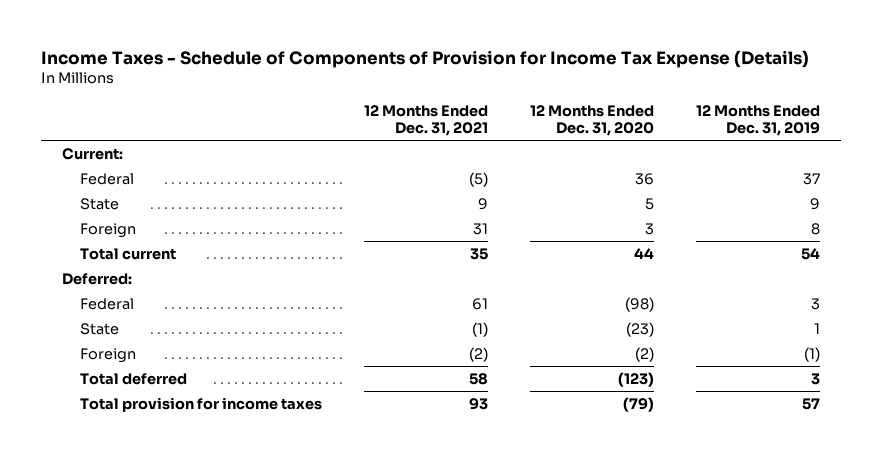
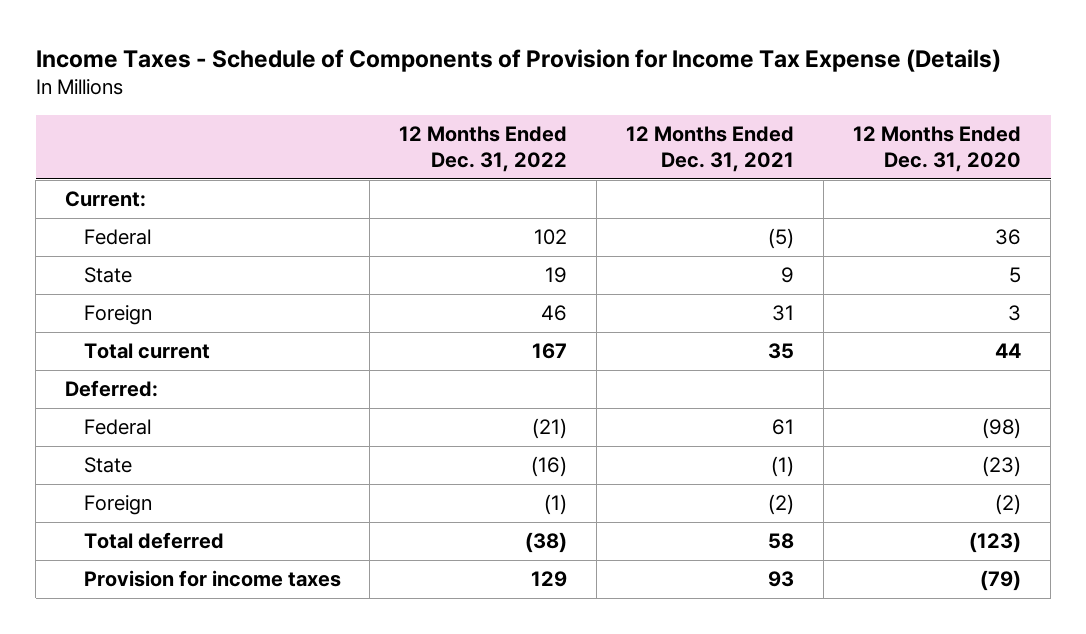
[696,104,821,137] 12 Months Ended Dec. 31, 2019 -> none
none -> [399,125,568,172] 12 Months Ended Dec. 31, 2022
[80,396,323,412] Total provision for income taxes -> [83,570,341,588] Provision for income taxes

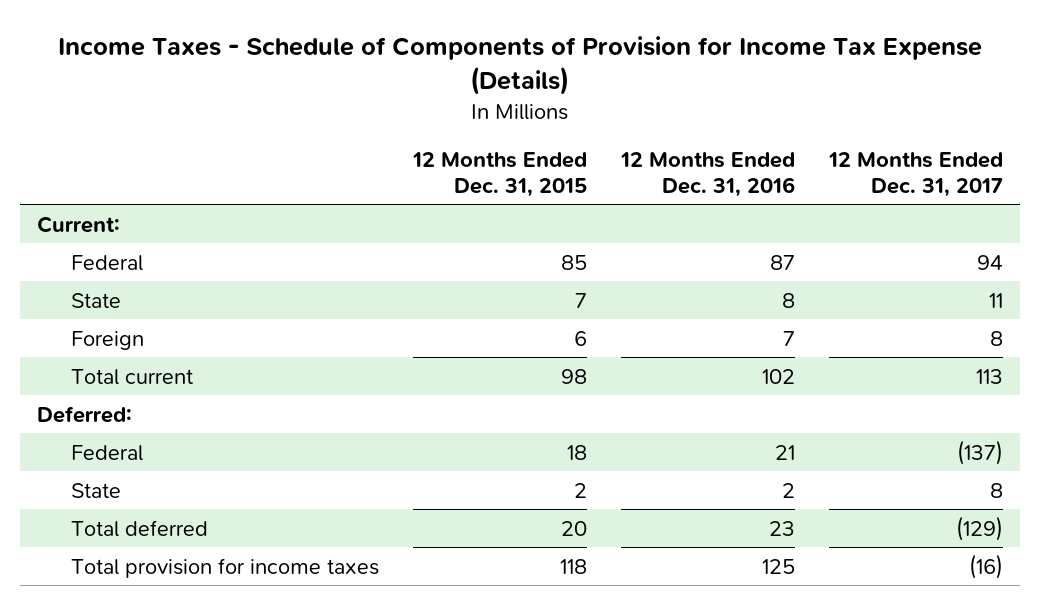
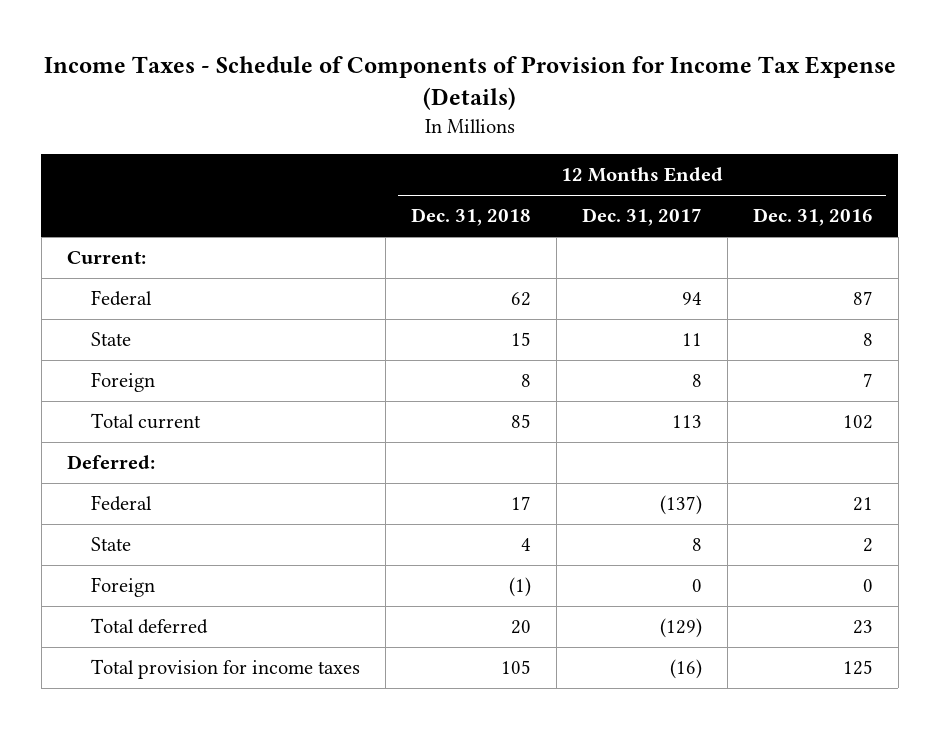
[412,152,588,197] 12 Months Ended Dec. 31, 2015 -> none
none -> [411,208,532,227] Dec. 31, 2018
none -> [91,577,156,598] Foreign

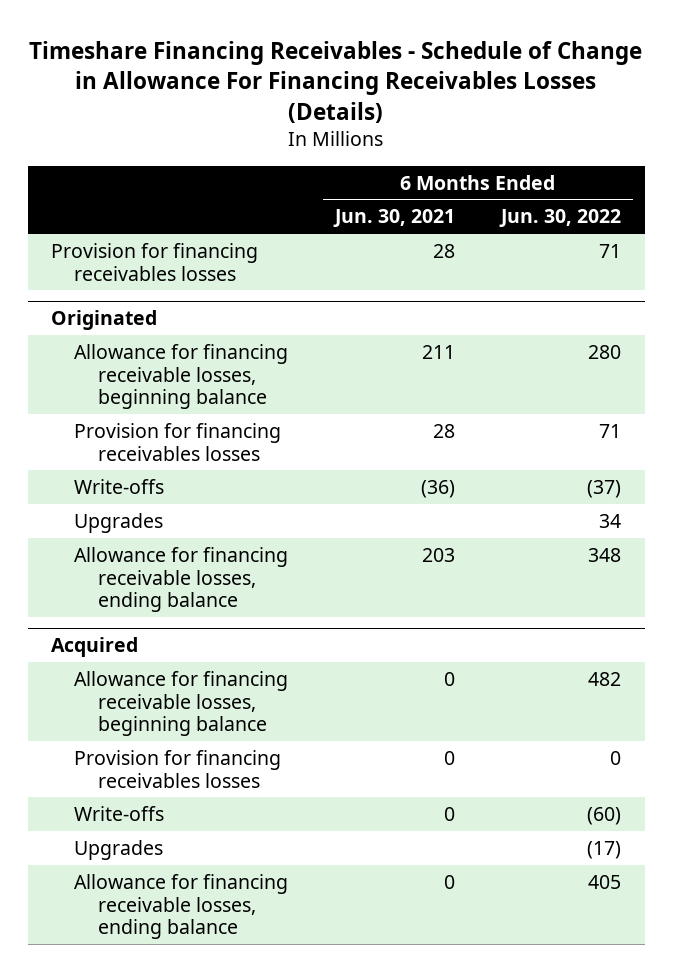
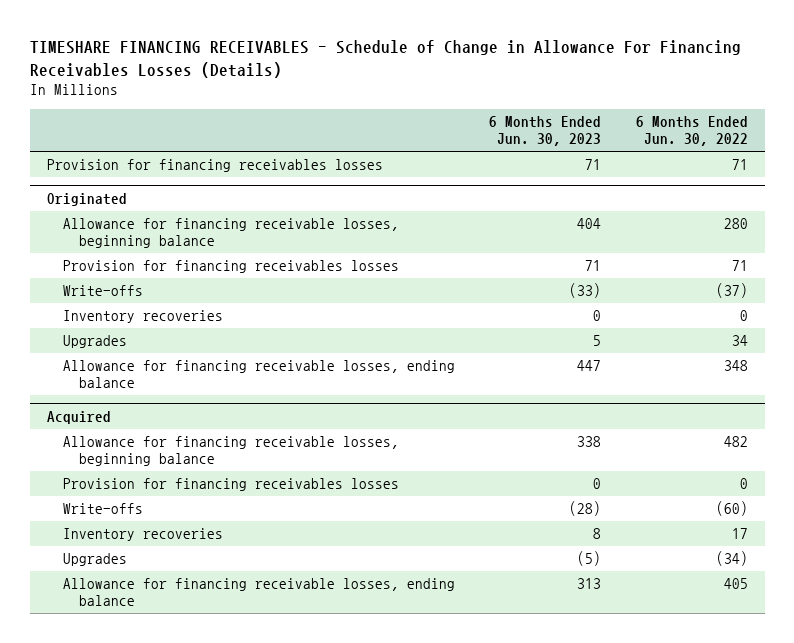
[29,40,643,123] Timeshare Financing Receivables - Schedule of Change in Allowance For Financing Receivables Losses (Details) -> [29,40,741,78] TIMESHARE FINANCING RECEIVABLES - Schedule of Change in Allowance For Financing Receivables Losses (Details)
[332,209,455,228] Jun. 30, 2021 -> none
none -> [489,116,602,147] 6 Months Ended Jun. 30, 2023
none -> [62,310,223,324] Inventory recoveries
none -> [62,528,223,542] Inventory recoveries
[587,840,622,859] (17) -> [715,551,748,567] (34)

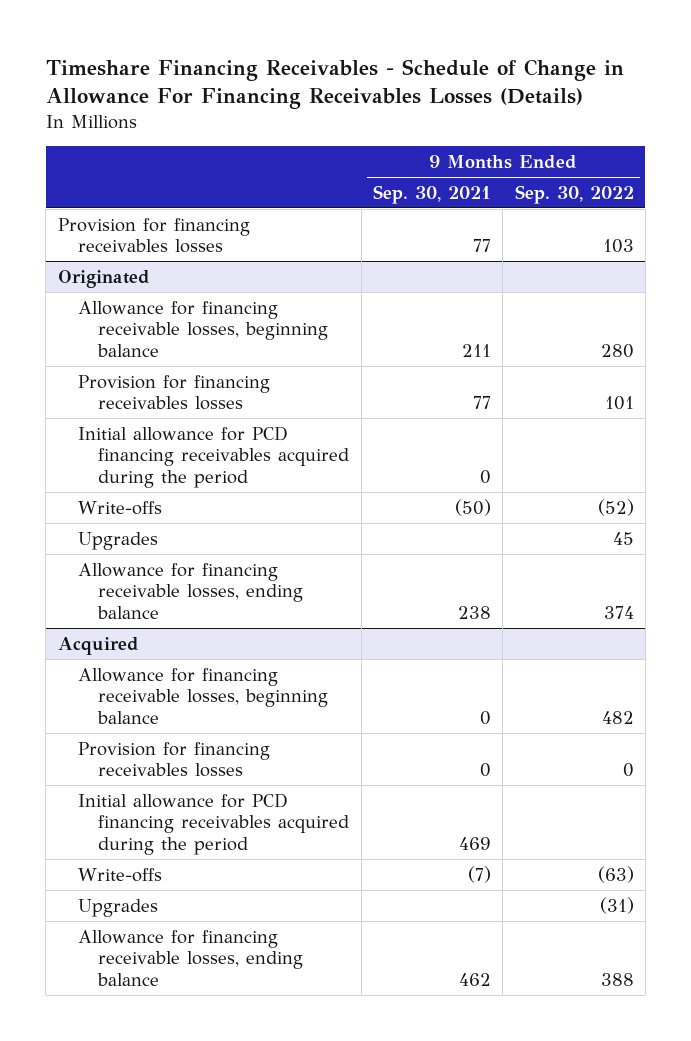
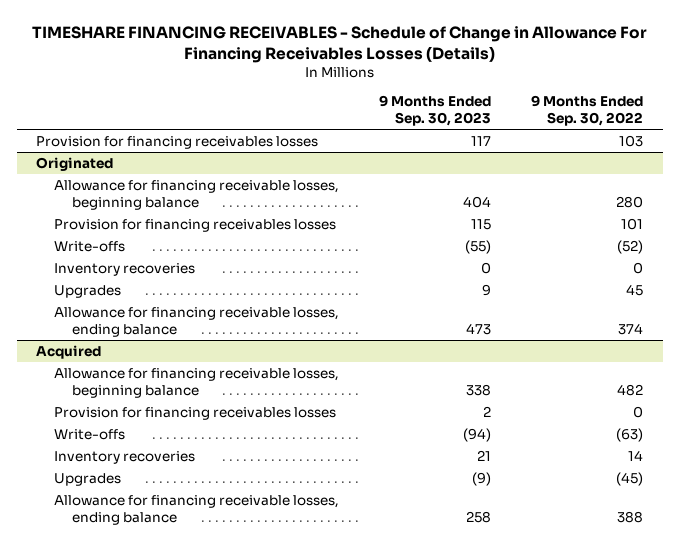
[45,58,624,110] Timeshare Financing Receivables - Schedule of Change in Allowance For Financing Receivables Losses (Details) -> [31,25,647,63] TIMESHARE FINANCING RECEIVABLES - Schedule of Change in Allowance For Financing Receivables Losses (Details)
[373,184,492,204] Sep. 30, 2021 -> none
none -> [379,95,492,127] 9 Months Ended Sep. 30, 2023
[78,425,350,488] Initial allowance for PCD financing receivables acquired during the period -> none
none -> [54,262,196,276] Inventory recoveries
[78,792,350,855] Initial allowance for PCD financing receivables acquired during the period -> none
none -> [54,450,196,464] Inventory recoveries
[599,896,634,914] (31) -> [615,471,643,486] (45)

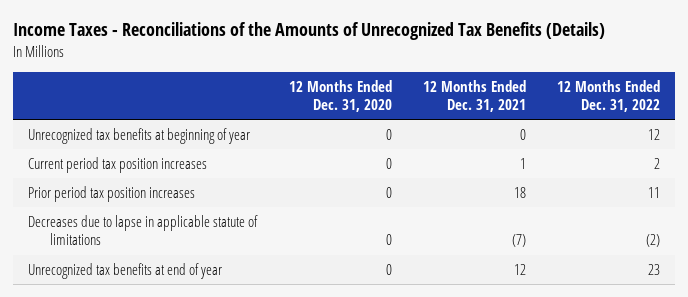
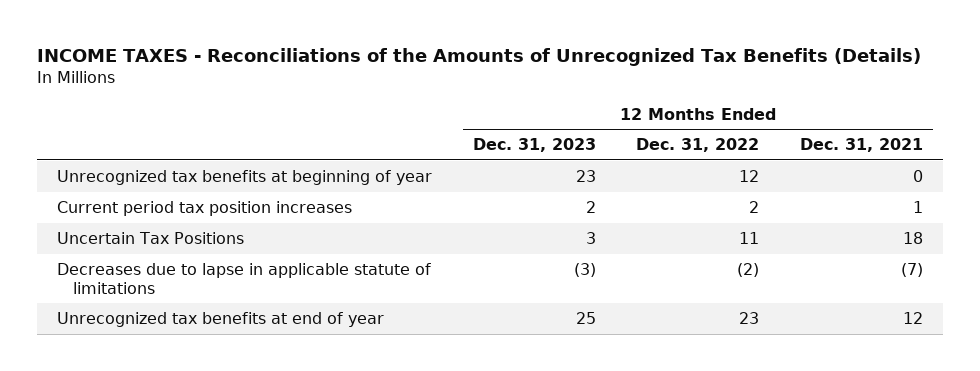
[12,22,605,41] Income Taxes - Reconciliations of the Amounts of Unrecognized Tax Benefits (Details) -> [37,47,922,66] INCOME TAXES - Reconciliations of the Amounts of Unrecognized Tax Benefits (Details)
[288,79,392,113] 12 Months Ended Dec. 31, 2020 -> none
none -> [472,138,596,153] Dec. 31, 2023
[28,185,196,202] Prior period tax position increases -> [57,232,245,245] Uncertain Tax Positions

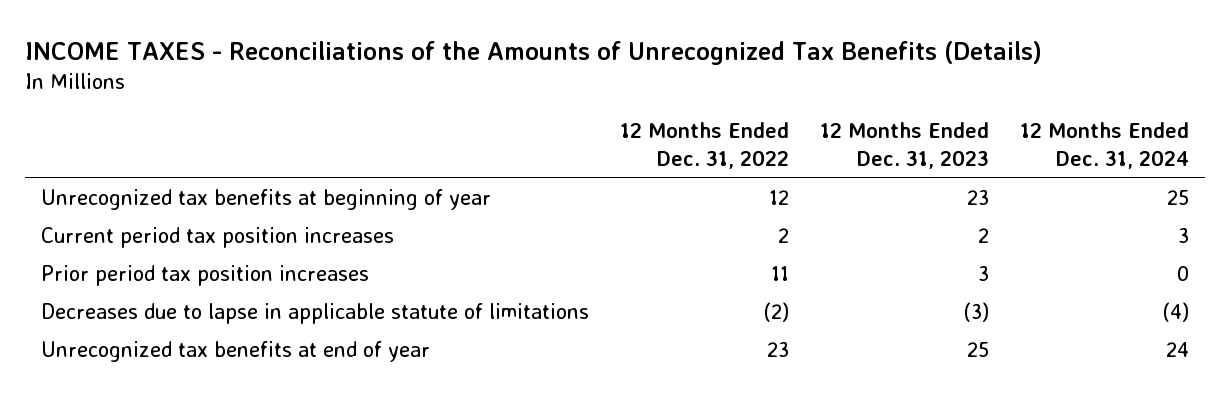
[799,138,923,153] Dec. 31, 2021 -> none
none -> [1020,121,1190,169] 12 Months Ended Dec. 31, 2024
[57,232,245,245] Uncertain Tax Positions -> [40,264,369,286] Prior period tax position increases

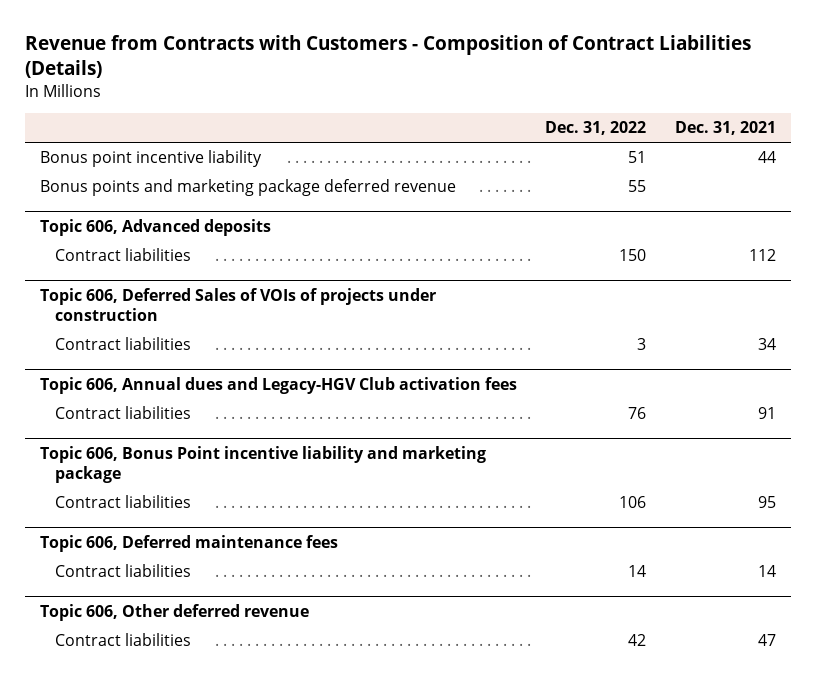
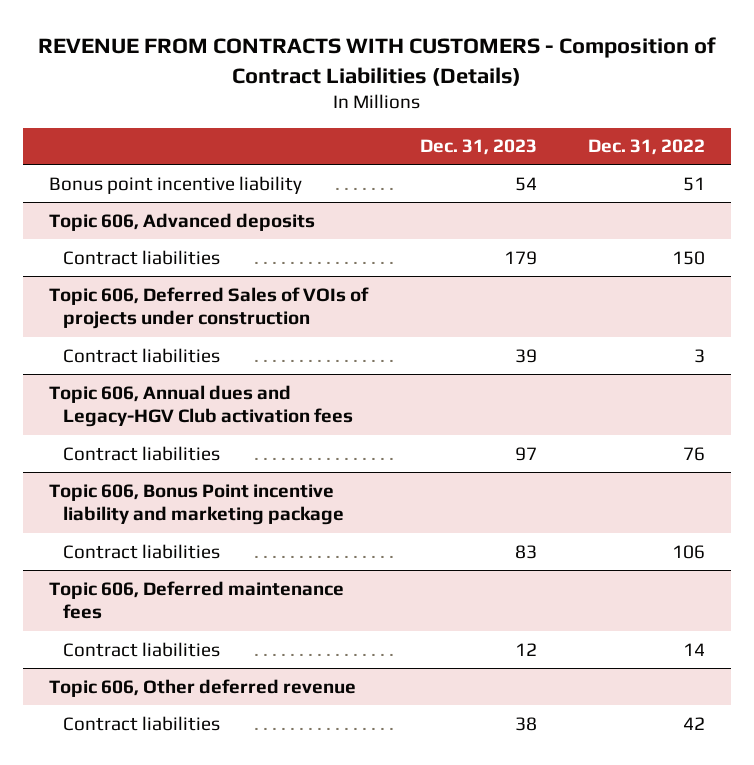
[25,35,752,79] Revenue from Contracts with Customers - Composition of Contract Liabilities (Details) -> [38,36,717,86] REVENUE FROM CONTRACTS WITH CUSTOMERS - Composition of Contract Liabilities (Details)
[675,121,777,136] Dec. 31, 2021 -> none
none -> [419,139,537,156] Dec. 31, 2023
[39,179,456,197] Bonus points and marketing package deferred revenue -> none

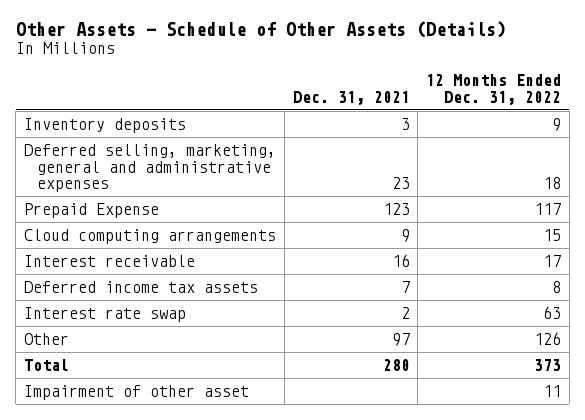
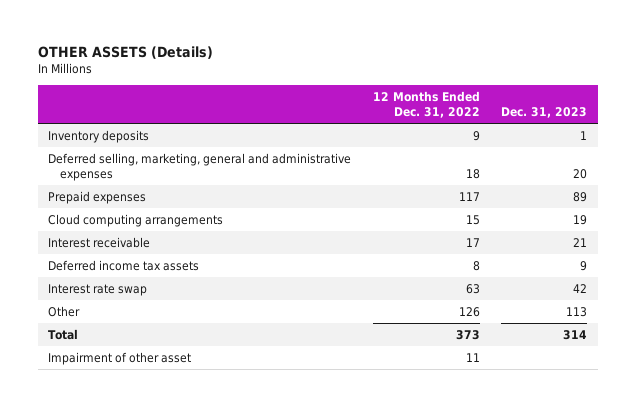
[15,21,506,39] Other Assets - Schedule of Other Assets (Details) -> [37,45,213,59] OTHER ASSETS (Details)
[292,90,410,105] Dec. 31, 2021 -> none
none -> [501,107,588,119] Dec. 31, 2023
[24,202,160,218] Prepaid Expense -> [48,190,147,204] Prepaid expenses

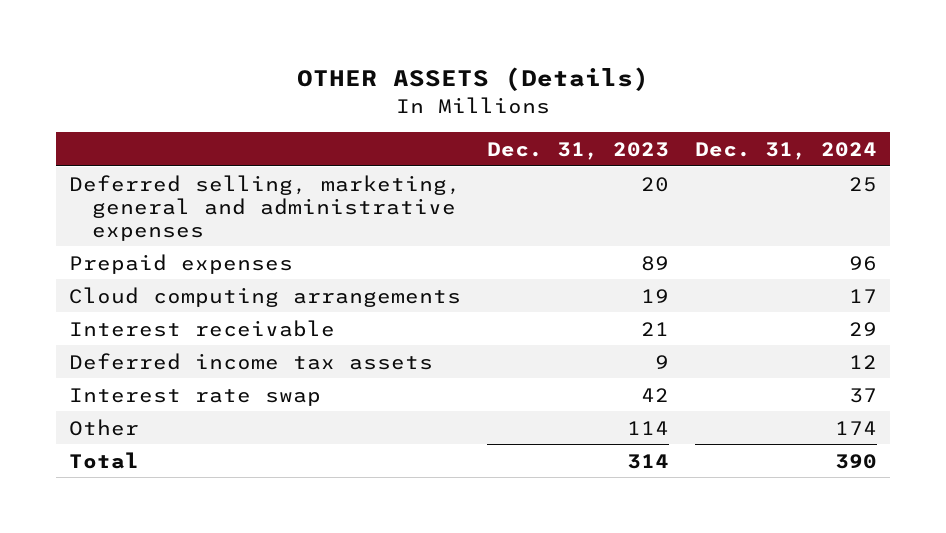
[372,91,480,119] 12 Months Ended Dec. 31, 2022 -> none
none -> [695,142,878,161] Dec. 31, 2024
[48,129,150,143] Inventory deposits -> none
[566,306,588,317] 113 -> [627,420,670,435] 114
[48,351,192,365] Impairment of other asset -> none

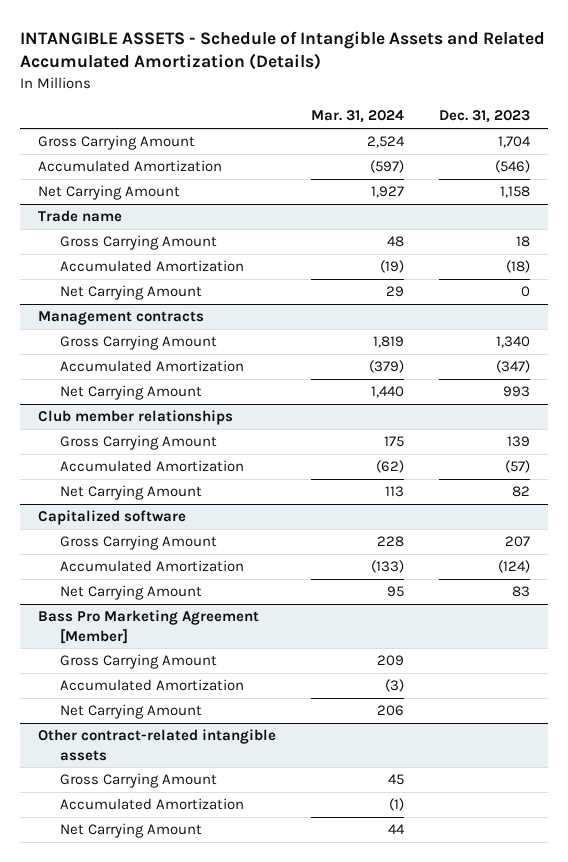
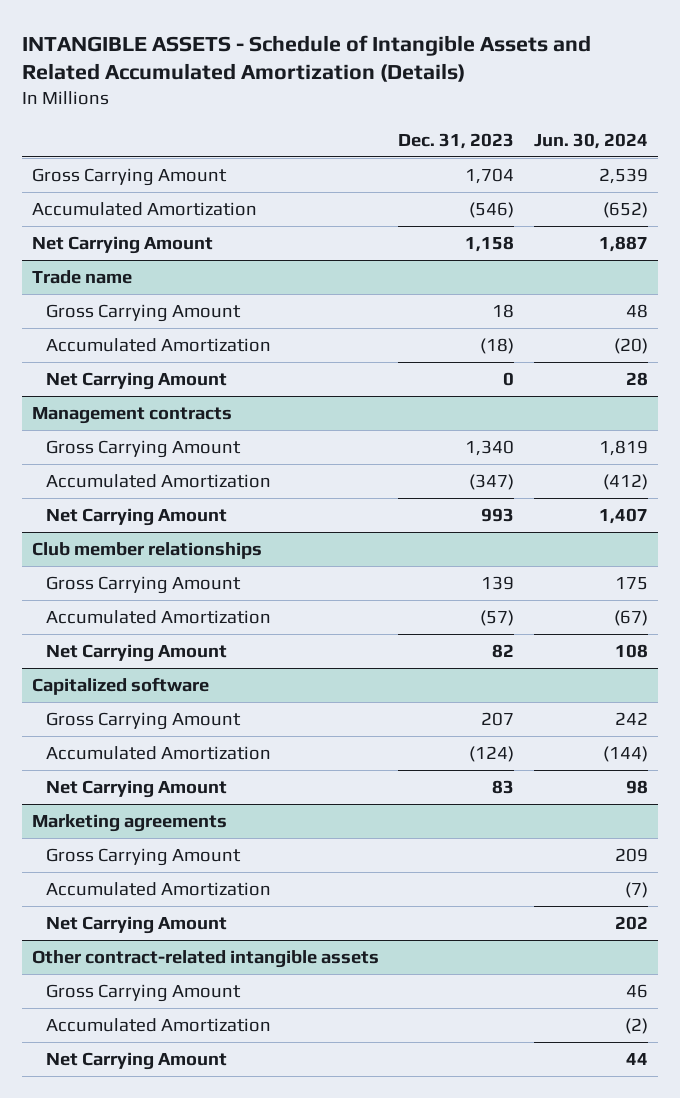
[311,110,405,124] Mar. 31, 2024 -> none
none -> [534,132,649,149] Jun. 30, 2024
[37,610,259,644] Bass Pro Marketing Agreement [Member] -> [31,813,227,832] Marketing agreements

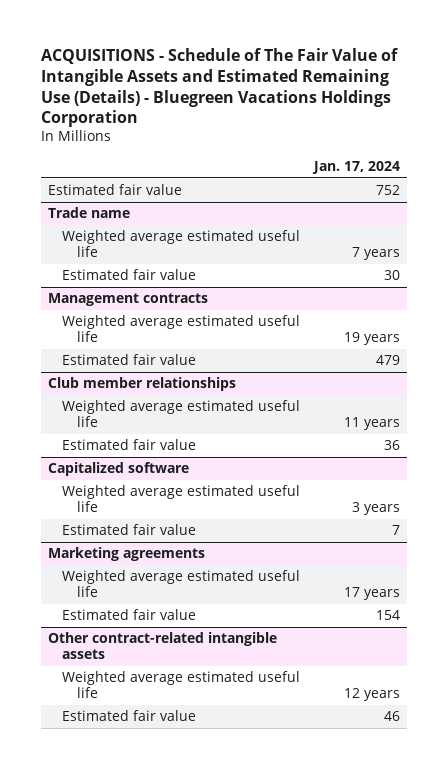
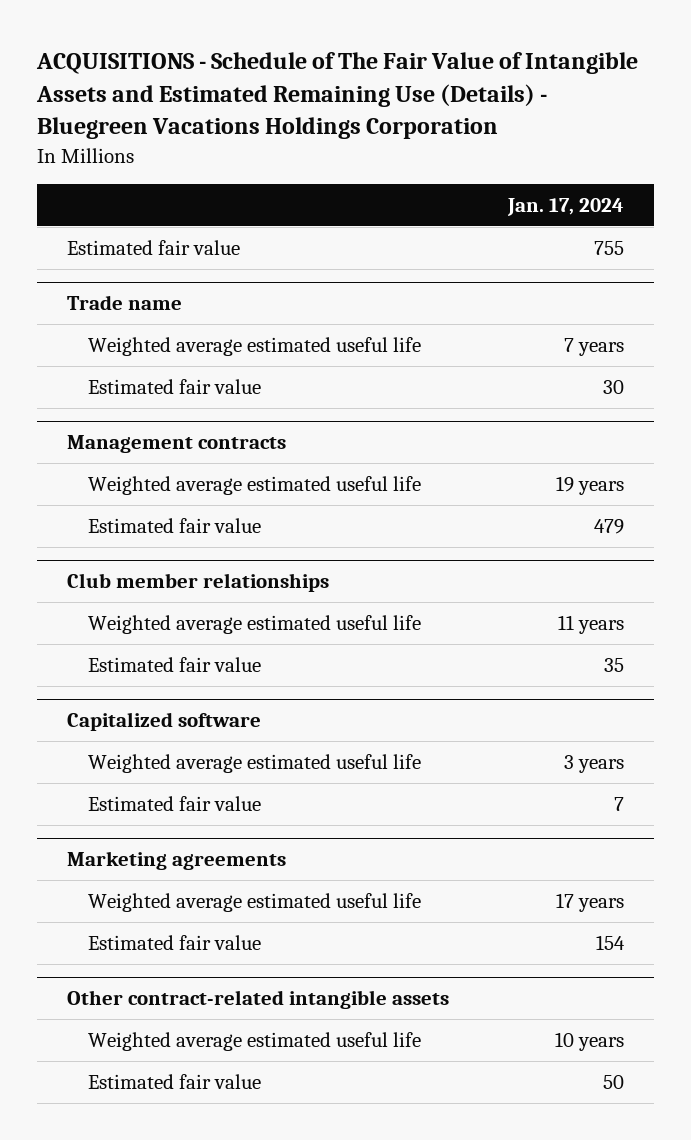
[375,185,400,196] 752 -> [594,241,625,256] 755
[383,440,400,451] 36 -> [604,658,625,673] 35
[343,688,400,702] 12 years -> [555,1032,625,1052] 10 years
[383,711,400,722] 46 -> [603,1075,625,1090] 50

